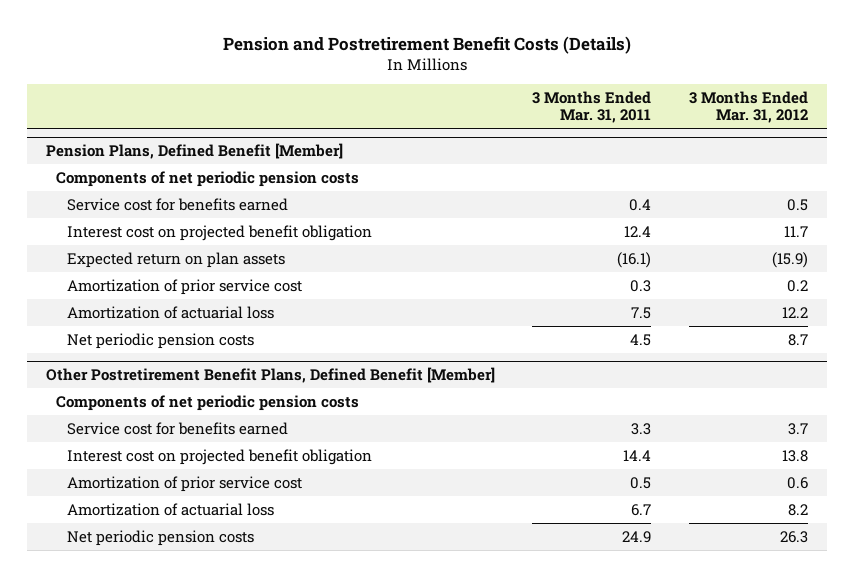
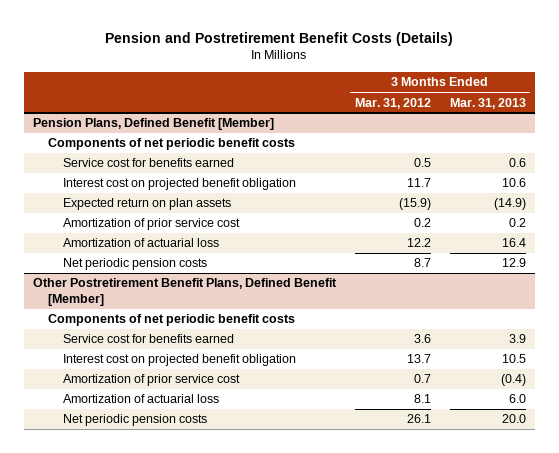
[532,91,652,124] 3 Months Ended Mar. 31, 2011 -> none
none -> [449,97,526,109] Mar. 31, 2013
[56,170,360,187] Components of net periodic pension costs -> [48,138,296,151] Components of net periodic benefit costs
[56,394,360,411] Components of net periodic pension costs -> [48,314,296,327] Components of net periodic benefit costs
[787,422,808,435] 3.7 -> [413,334,431,344] 3.6
[781,449,808,462] 13.8 -> [406,354,431,364] 13.7
[786,476,808,489] 0.6 -> [413,374,431,384] 0.7
[787,503,808,516] 8.2 -> [413,394,431,404] 8.1
[779,530,808,543] 26.3 -> [406,414,431,424] 26.1

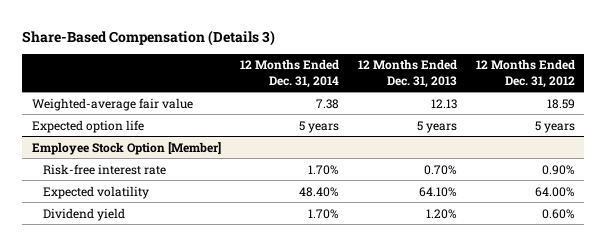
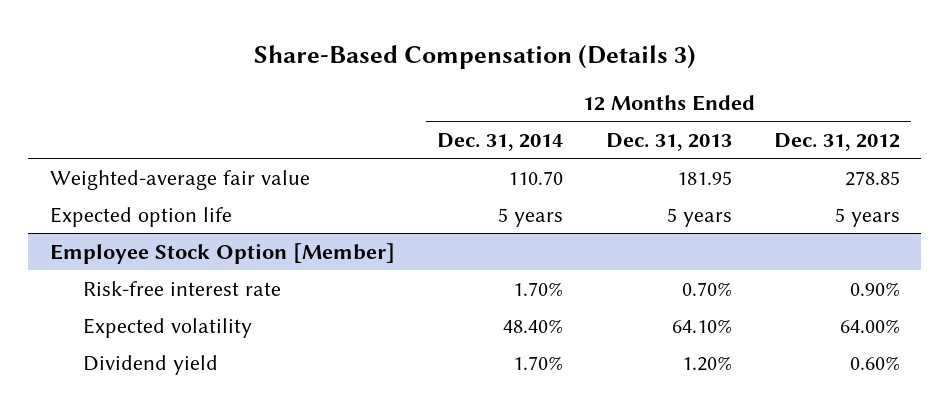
[315,98,339,109] 7.38 -> [508,170,564,185] 110.70
[430,98,457,109] 12.13 -> [676,170,732,185] 181.95
[546,98,575,109] 18.59 -> [845,170,901,186] 278.85

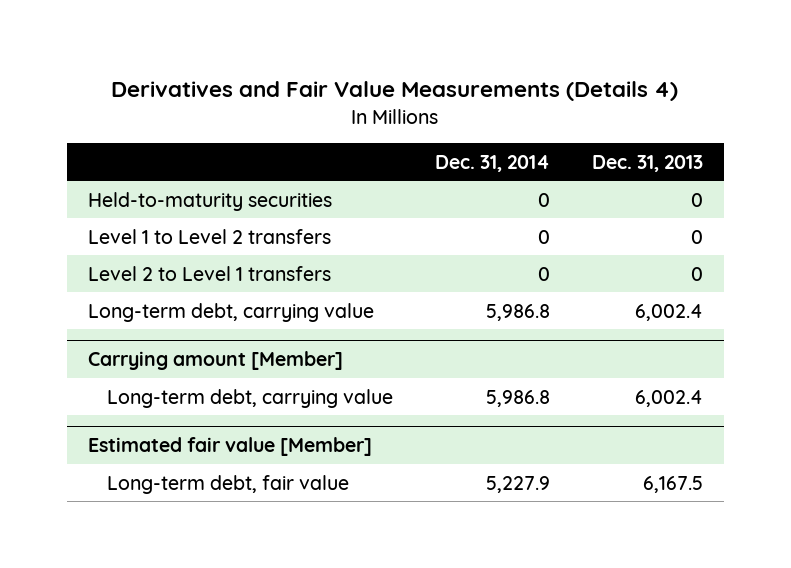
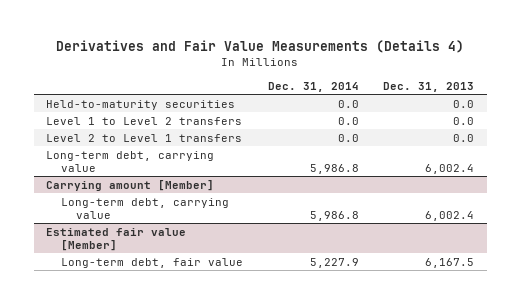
[537,192,550,207] 0 -> [337,99,359,108] 0.0
[690,192,703,207] 0 -> [453,99,475,108] 0.0
[537,229,550,244] 0 -> [337,116,359,125] 0.0
[690,229,703,244] 0 -> [453,116,475,125] 0.0
[537,266,550,281] 0 -> [337,133,359,142] 0.0
[690,266,703,281] 0 -> [453,133,475,142] 0.0

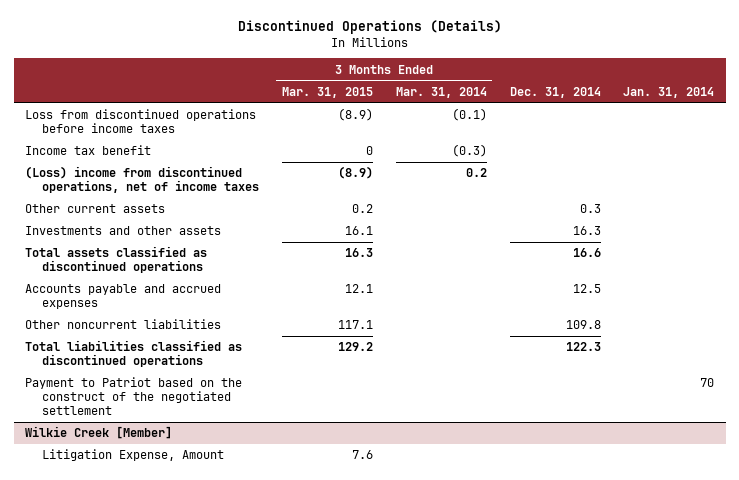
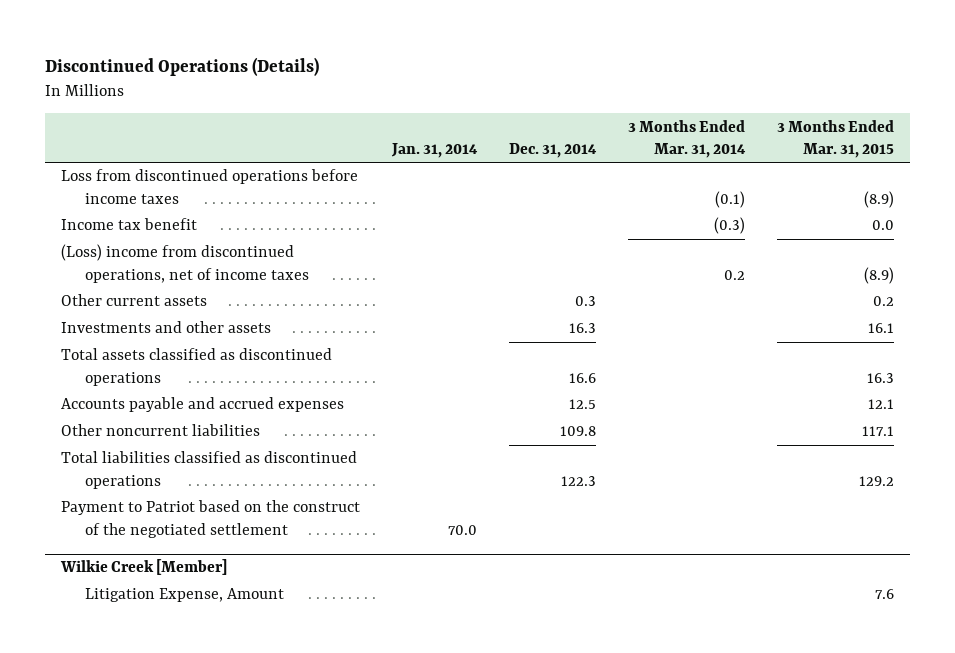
[365,146,373,156] 0 -> [871,220,894,231] 0.0
[700,378,715,388] 70 -> [447,524,477,535] 70.0

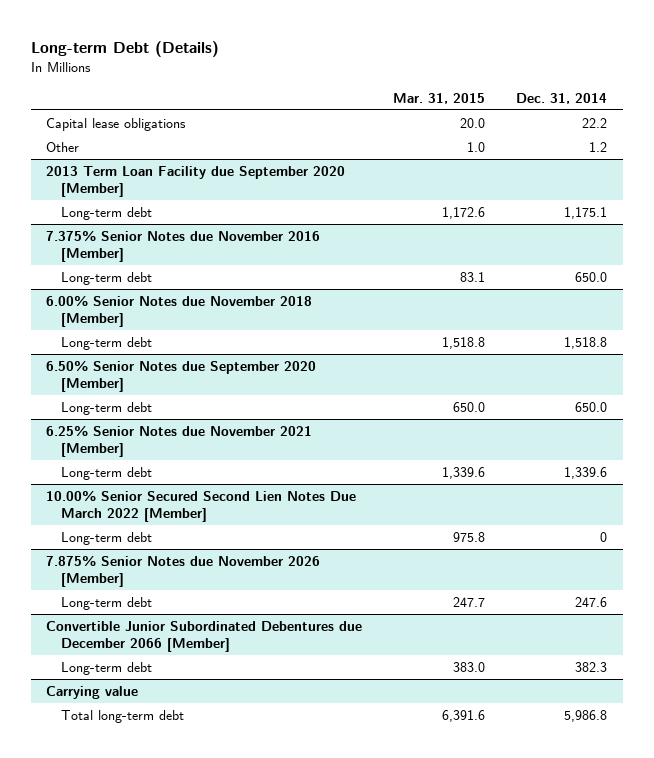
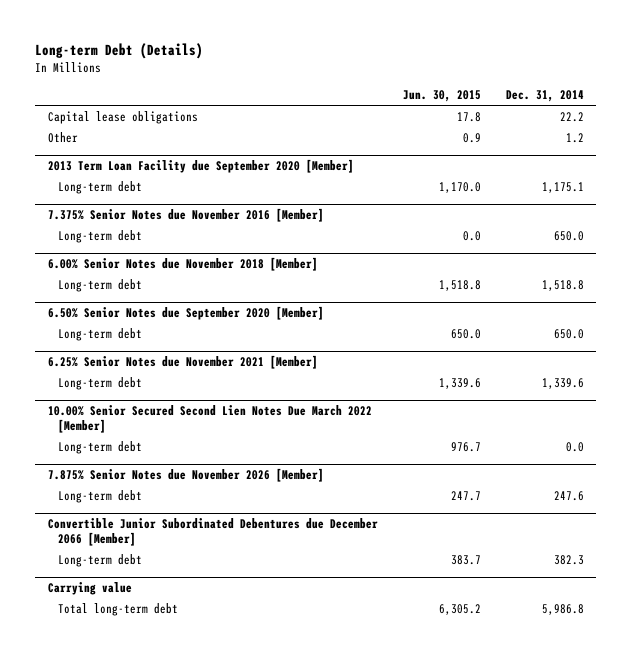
[393,92,486,104] Mar. 31, 2015 -> none
none -> [402,90,481,103] Jun. 30, 2015
[600,531,608,542] 0 -> [565,441,584,452] 0.0

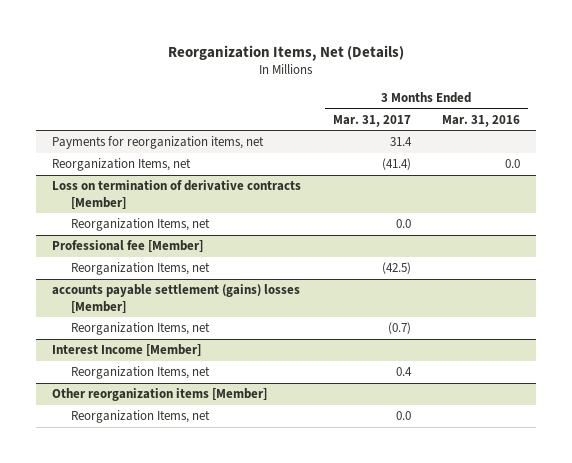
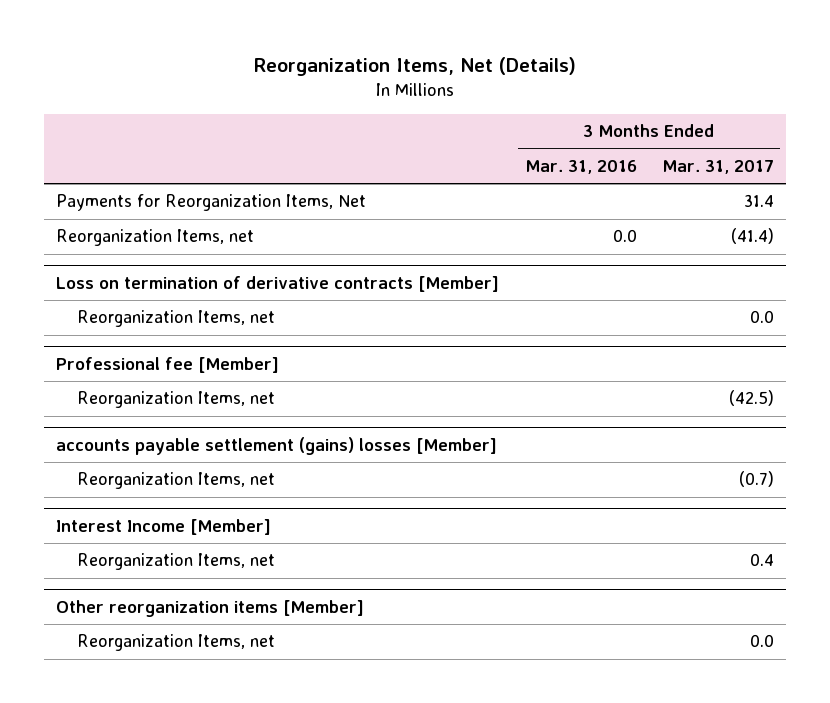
[52,136,265,150] Payments for reorganization items, net -> [56,194,367,212] Payments for Reorganization Items, Net

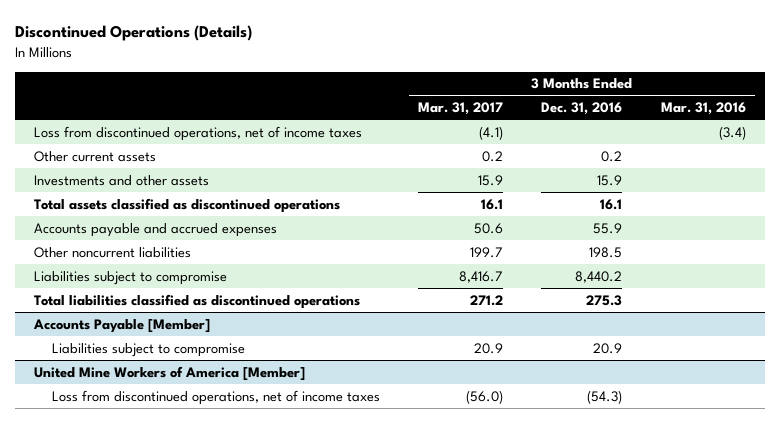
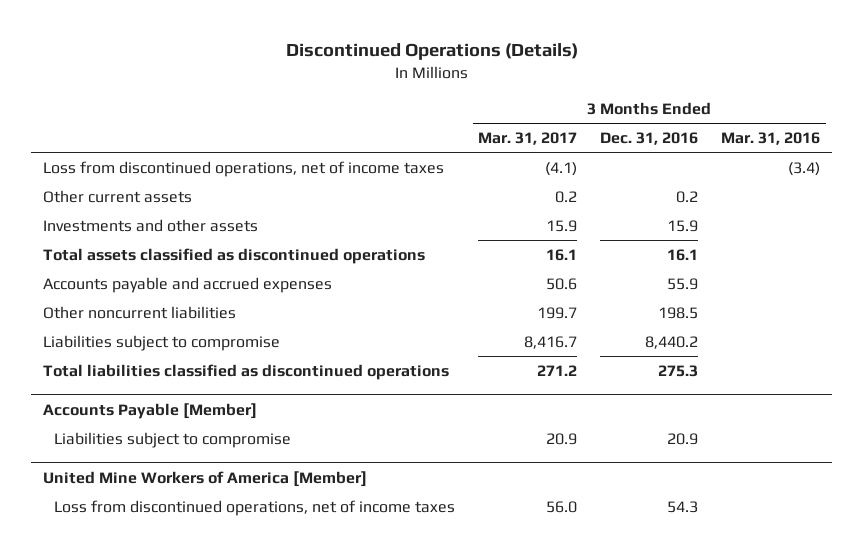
[466,389,504,404] (56.0) -> [546,500,578,513] 56.0
[587,389,623,404] (54.3) -> [667,500,699,513] 54.3

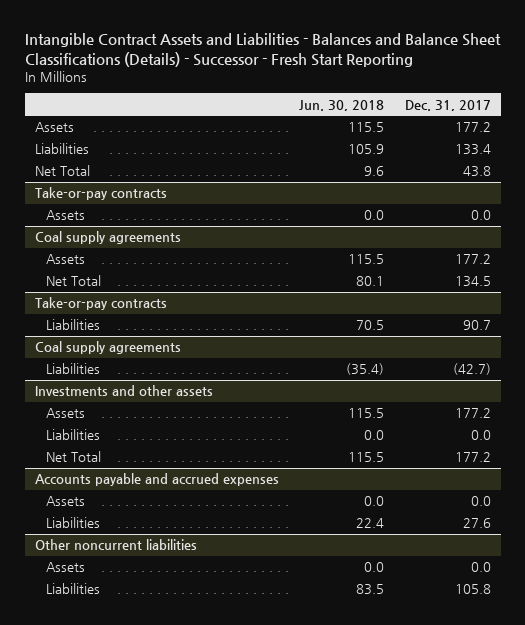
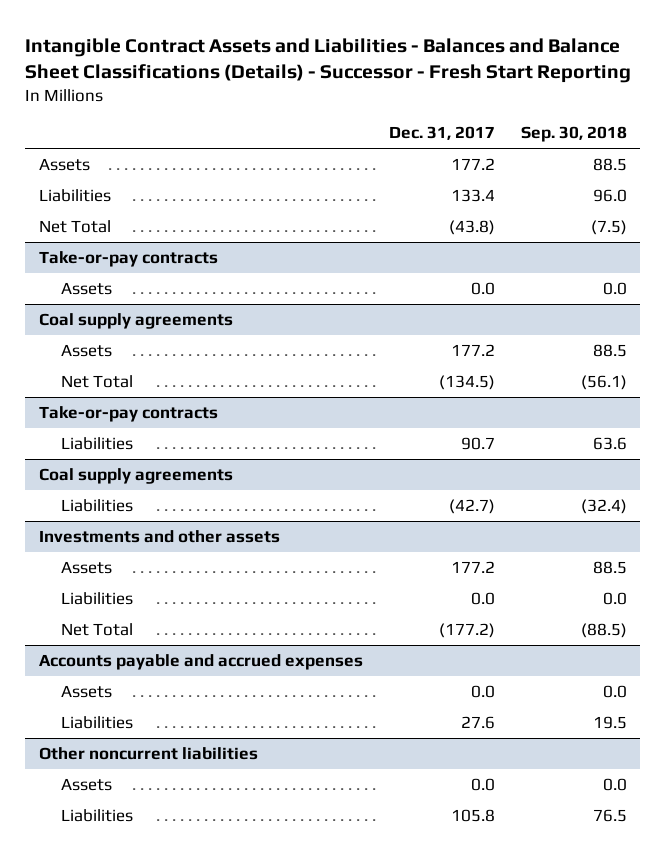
[299,99,385,111] Jun. 30, 2018 -> none
none -> [521,126,628,143] Sep. 30, 2018
[462,166,491,178] 43.8 -> [448,219,495,235] (43.8)
[454,276,491,288] 134.5 -> [438,374,495,390] (134.5)
[454,452,491,463] 177.2 -> [438,622,495,638] (177.2)

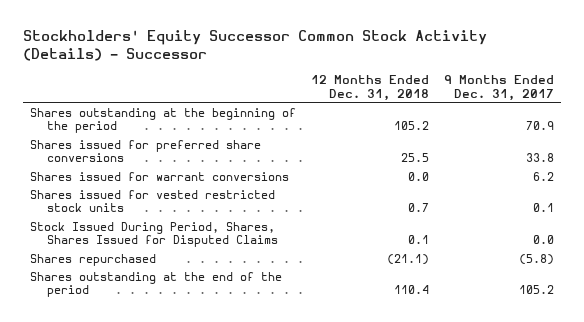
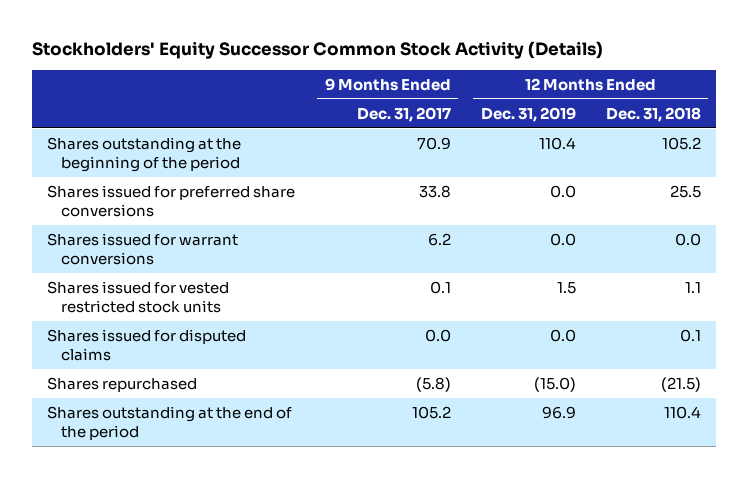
[22,29,487,61] Stockholders' Equity Successor Common Stock Activity (Details) - Successor -> [32,41,604,60] Stockholders' Equity Successor Common Stock Activity (Details)
none -> [480,106,576,122] Dec. 31, 2019
[407,203,429,213] 0.7 -> [684,281,701,293] 1.1
[30,221,279,248] Stock Issued During Period, Shares, Shares Issued for Disputed Claims -> [47,328,247,361] Shares issued for disputed claims
[386,253,429,265] (21.1) -> [660,376,701,392] (21.5)

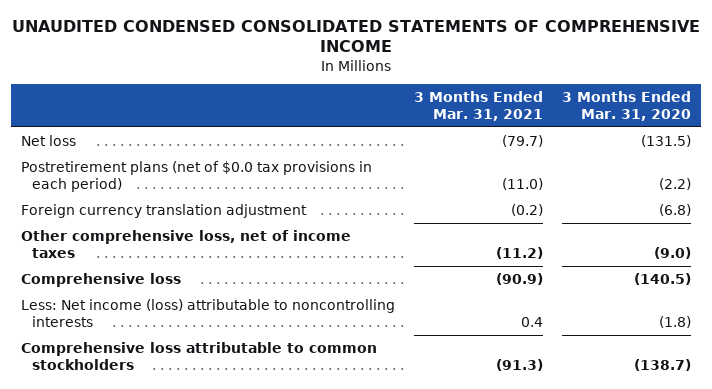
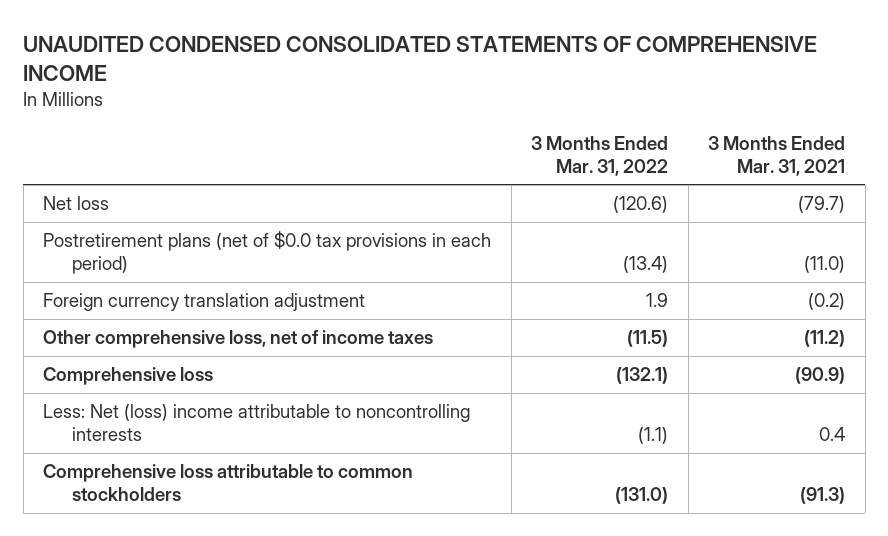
[562,90,692,121] 3 Months Ended Mar. 31, 2020 -> none
none -> [531,135,669,176] 3 Months Ended Mar. 31, 2022
[20,298,395,327] Less: Net income (loss) attributable to noncontrolling interests -> [43,404,471,442] Less: Net (loss) income attributable to noncontrolling interests

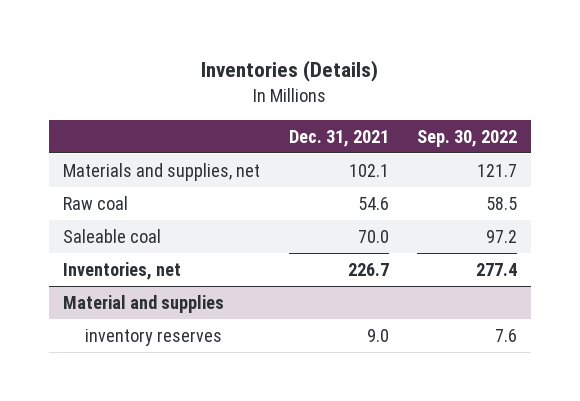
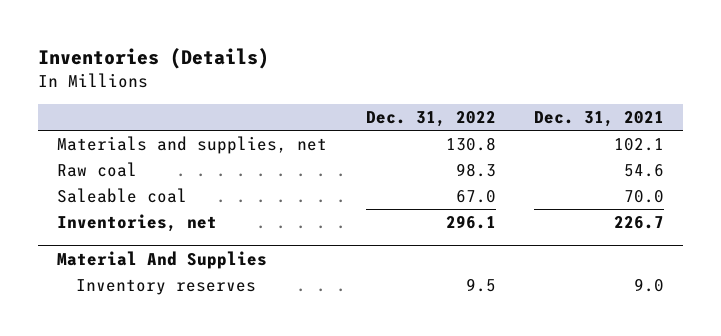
[417,129,518,147] Sep. 30, 2022 -> none
none -> [365,111,496,128] Dec. 31, 2022
[63,294,225,313] Material and supplies -> [57,250,268,269] Material And Supplies
[85,328,223,346] inventory reserves -> [75,279,256,296] Inventory reserves

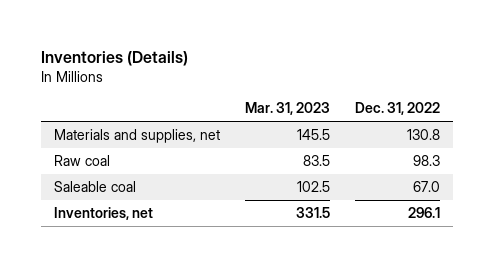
[534,111,665,128] Dec. 31, 2021 -> none
none -> [245,102,331,116] Mar. 31, 2023
[57,250,268,269] Material And Supplies -> none
[75,279,256,296] Inventory reserves -> none

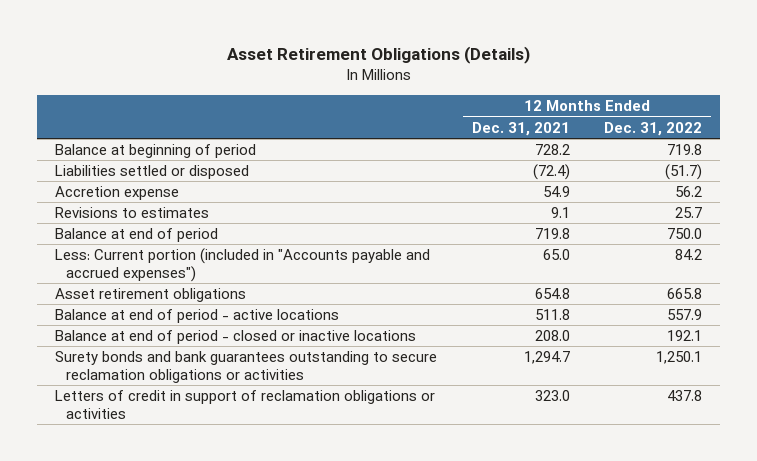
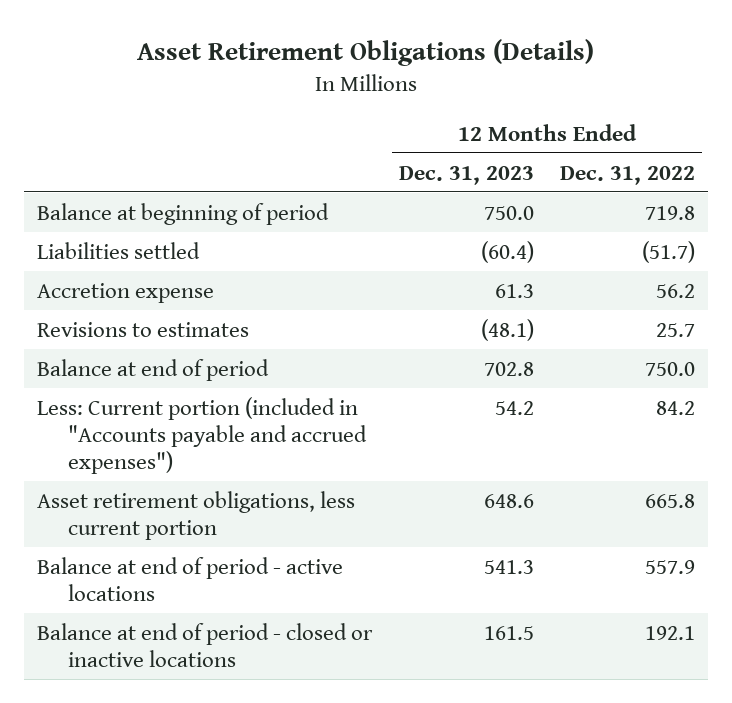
[471,121,570,136] Dec. 31, 2021 -> none
none -> [398,165,534,185] Dec. 31, 2023
[54,165,249,180] Liabilities settled or disposed -> [37,241,201,259] Liabilities settled
[54,288,246,303] Asset retirement obligations -> [37,490,356,540] Asset retirement obligations, less current portion
[54,351,437,383] Surety bonds and bank guarantees outstanding to secure reclamation obligations or activities -> none
[54,390,435,419] Letters of credit in support of reclamation obligations or activities -> none

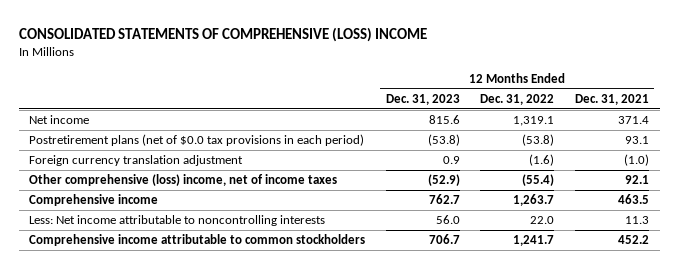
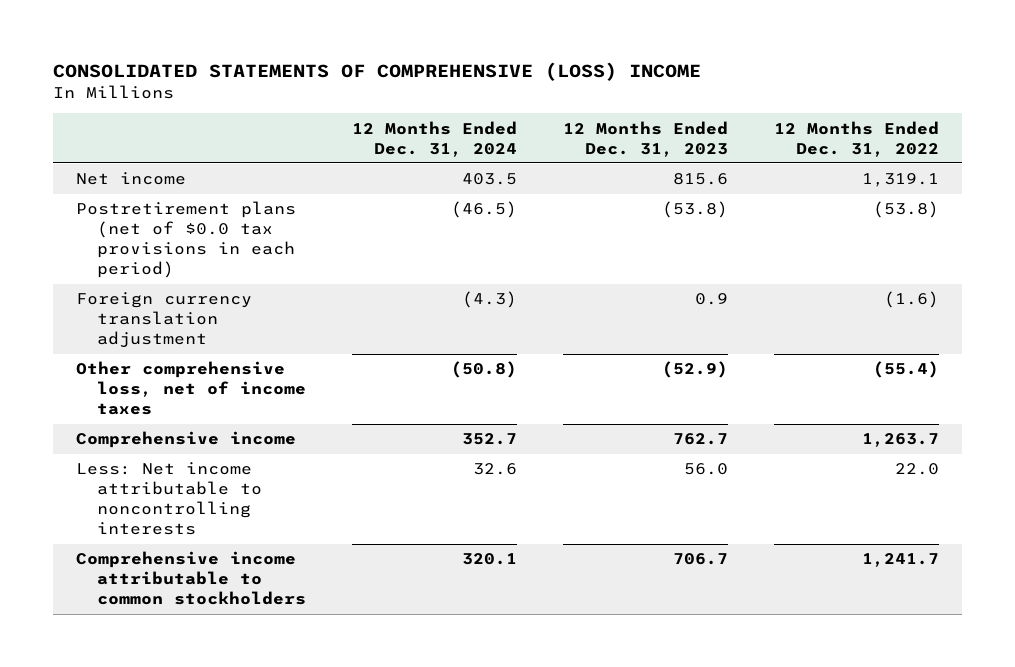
[575,94,650,106] Dec. 31, 2021 -> none
none -> [352,120,518,157] 12 Months Ended Dec. 31, 2024
[28,174,337,187] Other comprehensive (loss) income, net of income taxes -> [76,361,307,416] Other comprehensive loss, net of income taxes

